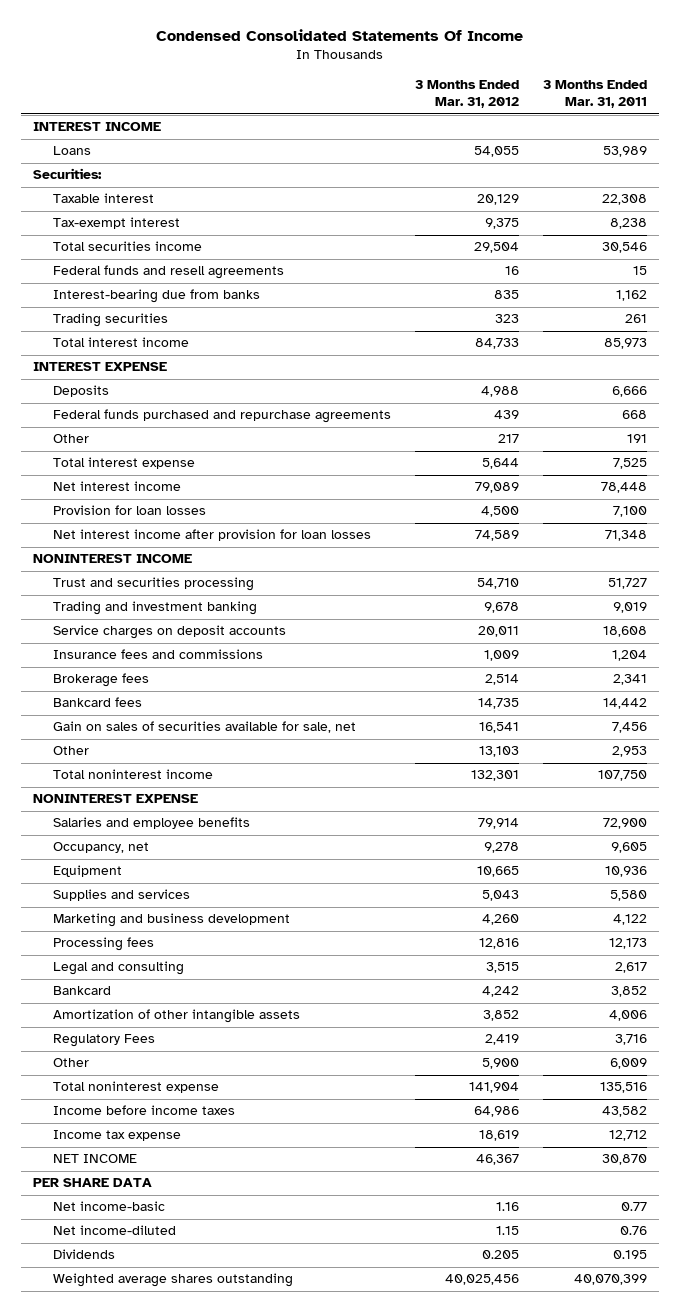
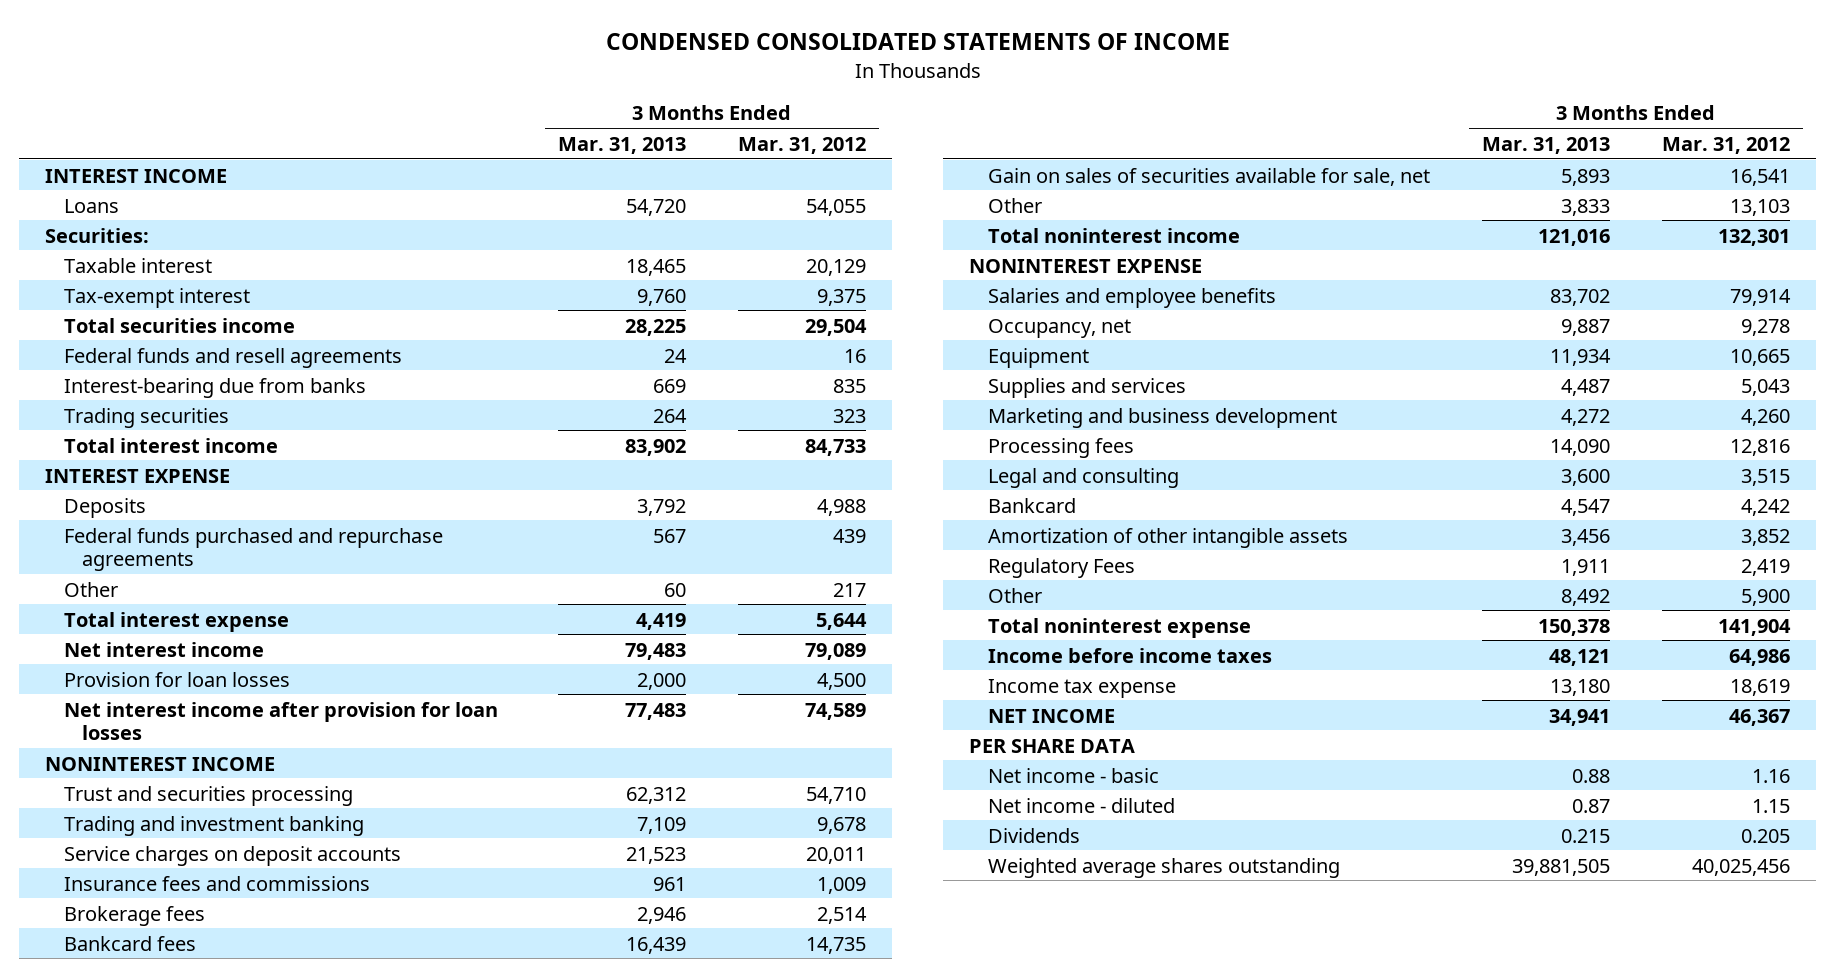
[155,29,523,42] Condensed Consolidated Statements Of Income -> [605,33,1230,51] CONDENSED CONSOLIDATED STATEMENTS OF INCOME
[543,80,648,109] 3 Months Ended Mar. 31, 2011 -> none
none -> [557,136,686,154] Mar. 31, 2013
[53,1201,166,1212] Net income-basic -> [987,767,1159,783] Net income - basic
[53,1225,177,1236] Net income-diluted -> [987,797,1175,813] Net income - diluted

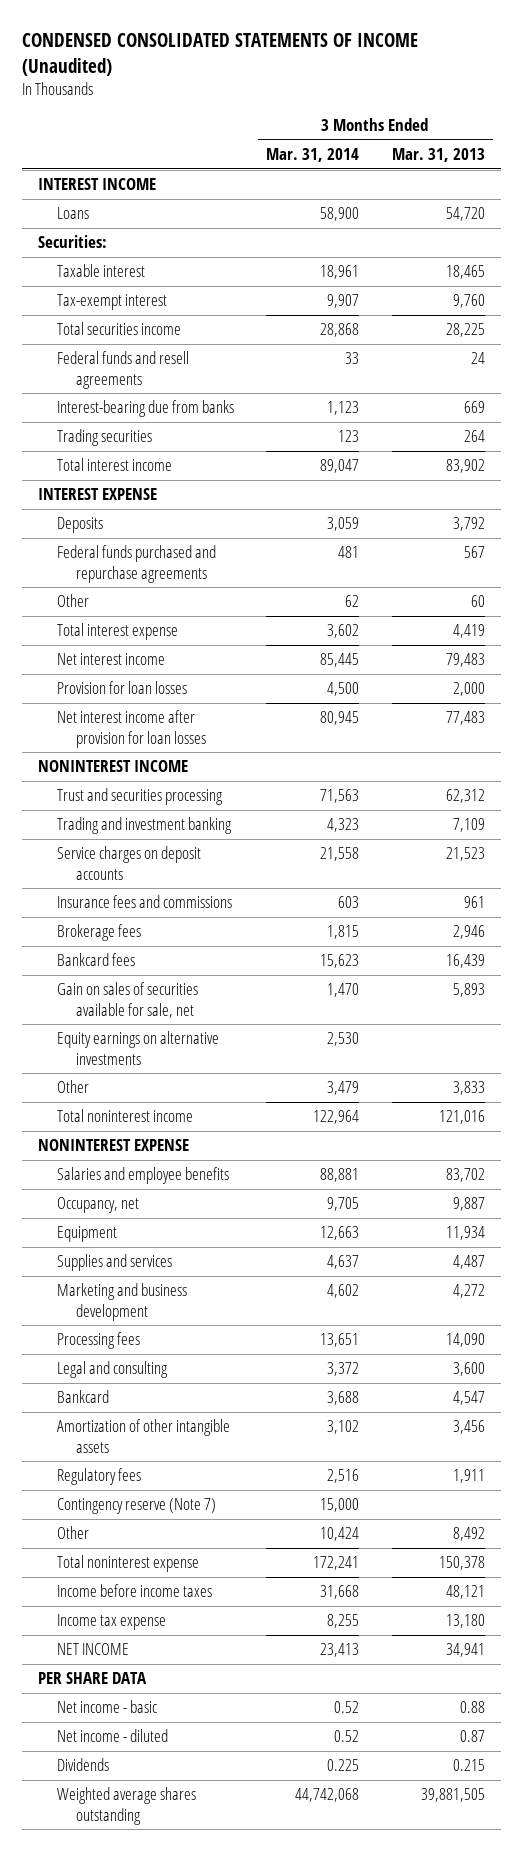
[605,33,1230,51] CONDENSED CONSOLIDATED STATEMENTS OF INCOME -> [21,33,418,76] CONDENSED CONSOLIDATED STATEMENTS OF INCOME (Unaudited)
[738,136,867,154] Mar. 31, 2012 -> none
none -> [266,148,360,163] Mar. 31, 2014
none -> [56,1031,219,1065] Equity earnings on alternative investments
[987,557,1135,578] Regulatory Fees -> [56,1468,141,1486] Regulatory fees
none -> [56,1498,216,1515] Contingency reserve (Note 7)

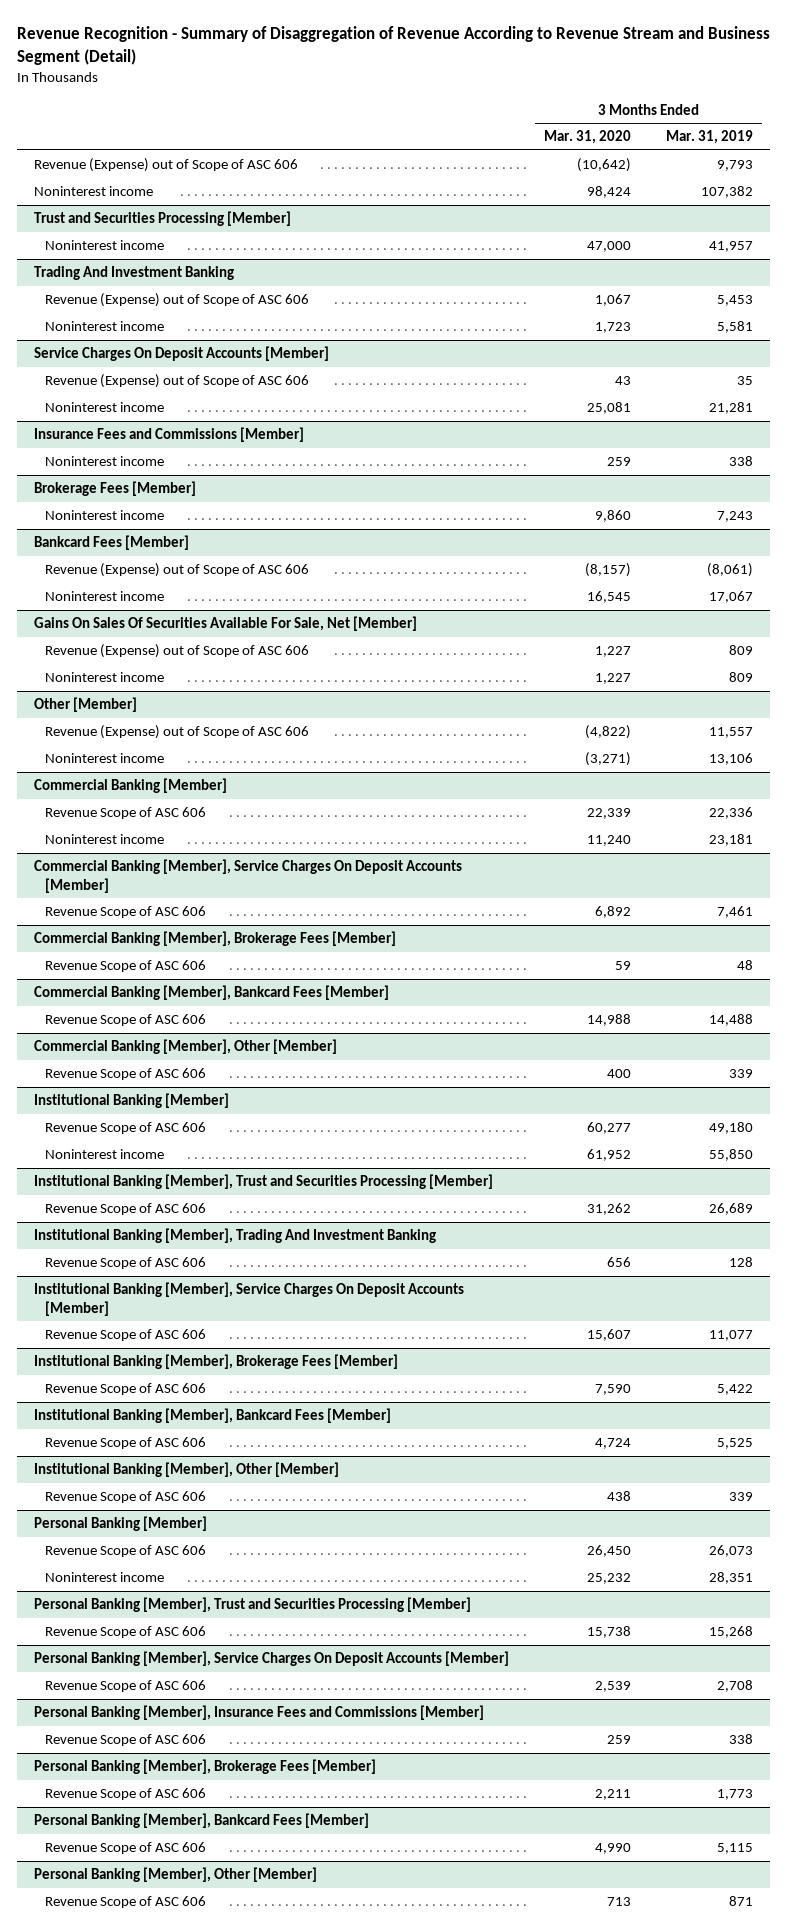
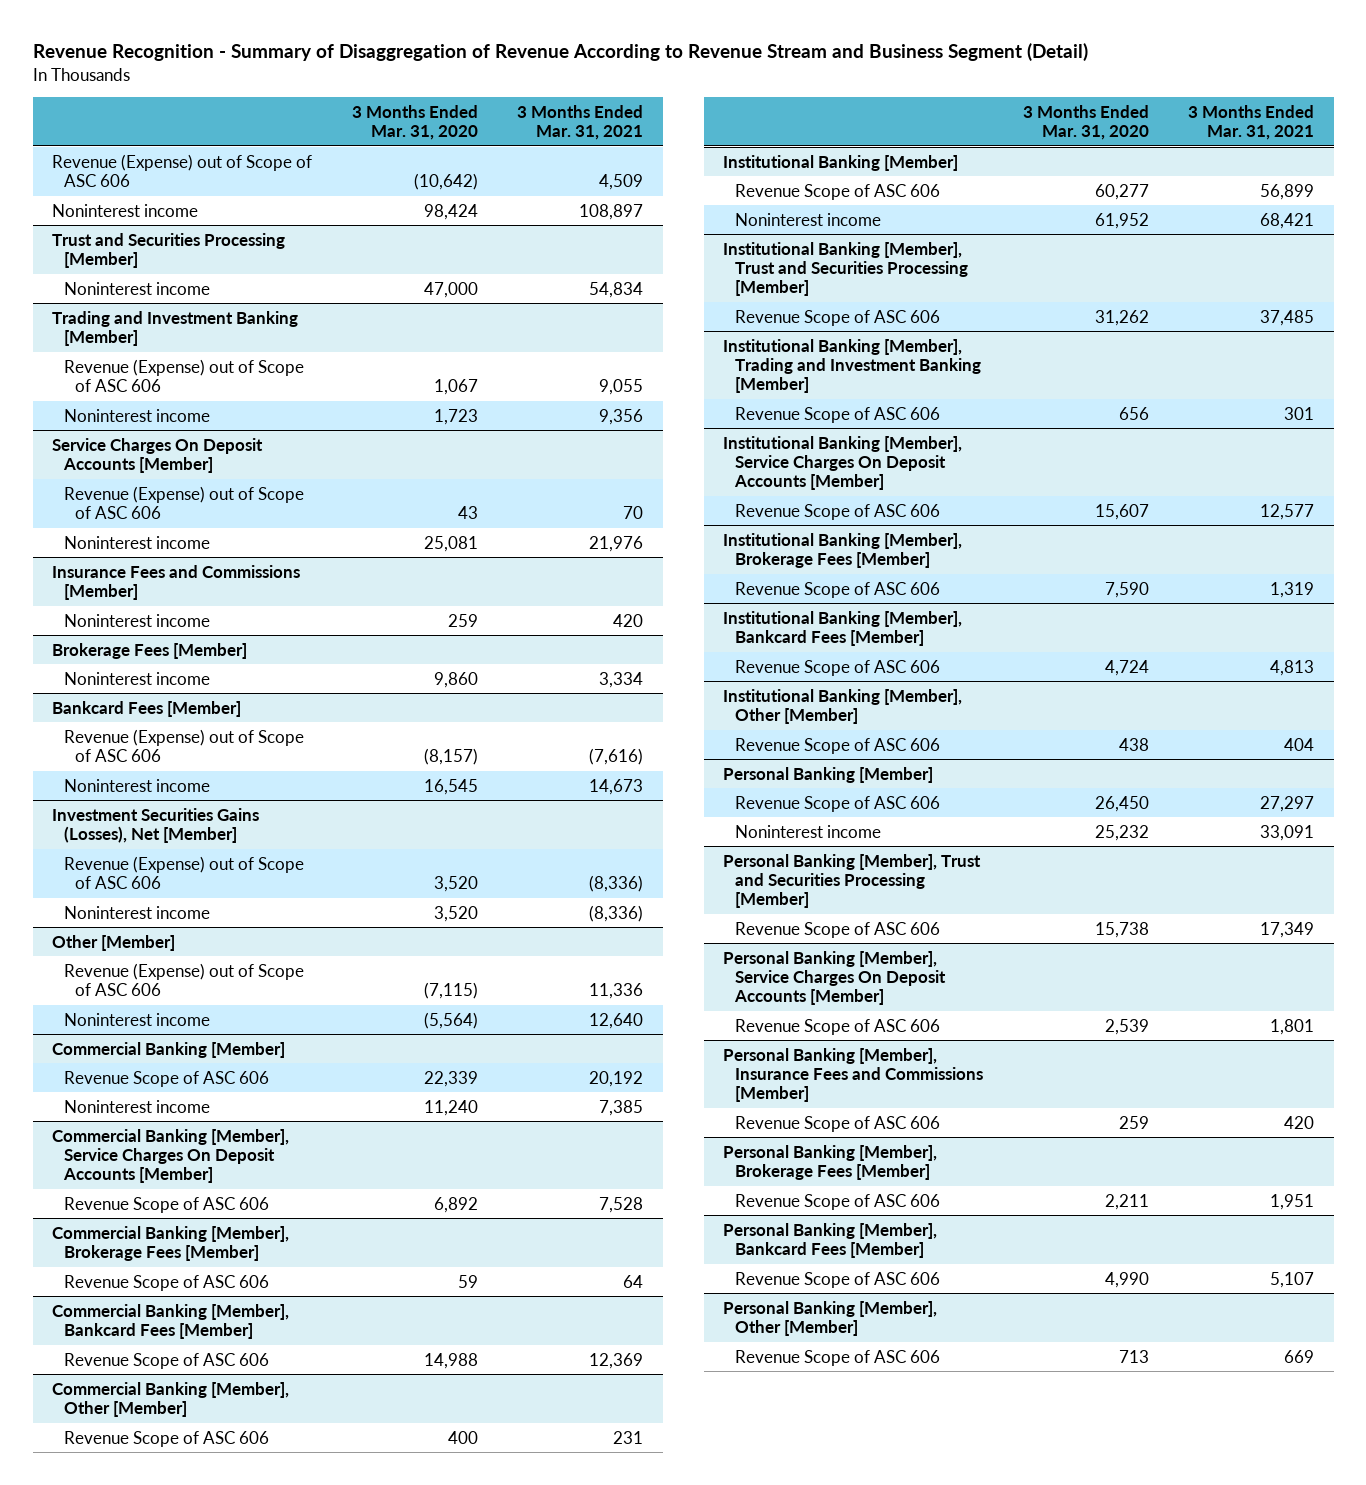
[666,130,754,145] Mar. 31, 2019 -> none
none -> [516,104,643,140] 3 Months Ended Mar. 31, 2021
[34,266,235,281] Trading And Investment Banking -> [52,310,299,346] Trading and Investment Banking [Member]
[34,616,418,632] Gains On Sales Of Securities Available For Sale, Net [Member] -> none
none -> [52,807,260,843] Investment Securities Gains (Losses), Net [Member]
[595,646,632,658] 1,227 -> [433,875,478,892] 3,520
[595,673,632,685] 1,227 -> [433,905,478,922] 3,520
[585,725,632,740] (4,822) -> [423,981,478,999] (7,115)
[585,752,632,767] (3,271) -> [423,1011,478,1029] (5,564)
[34,1228,437,1244] Institutional Banking [Member], Trading And Investment Banking -> [723,338,981,394] Institutional Banking [Member], Trading and Investment Banking [Member]

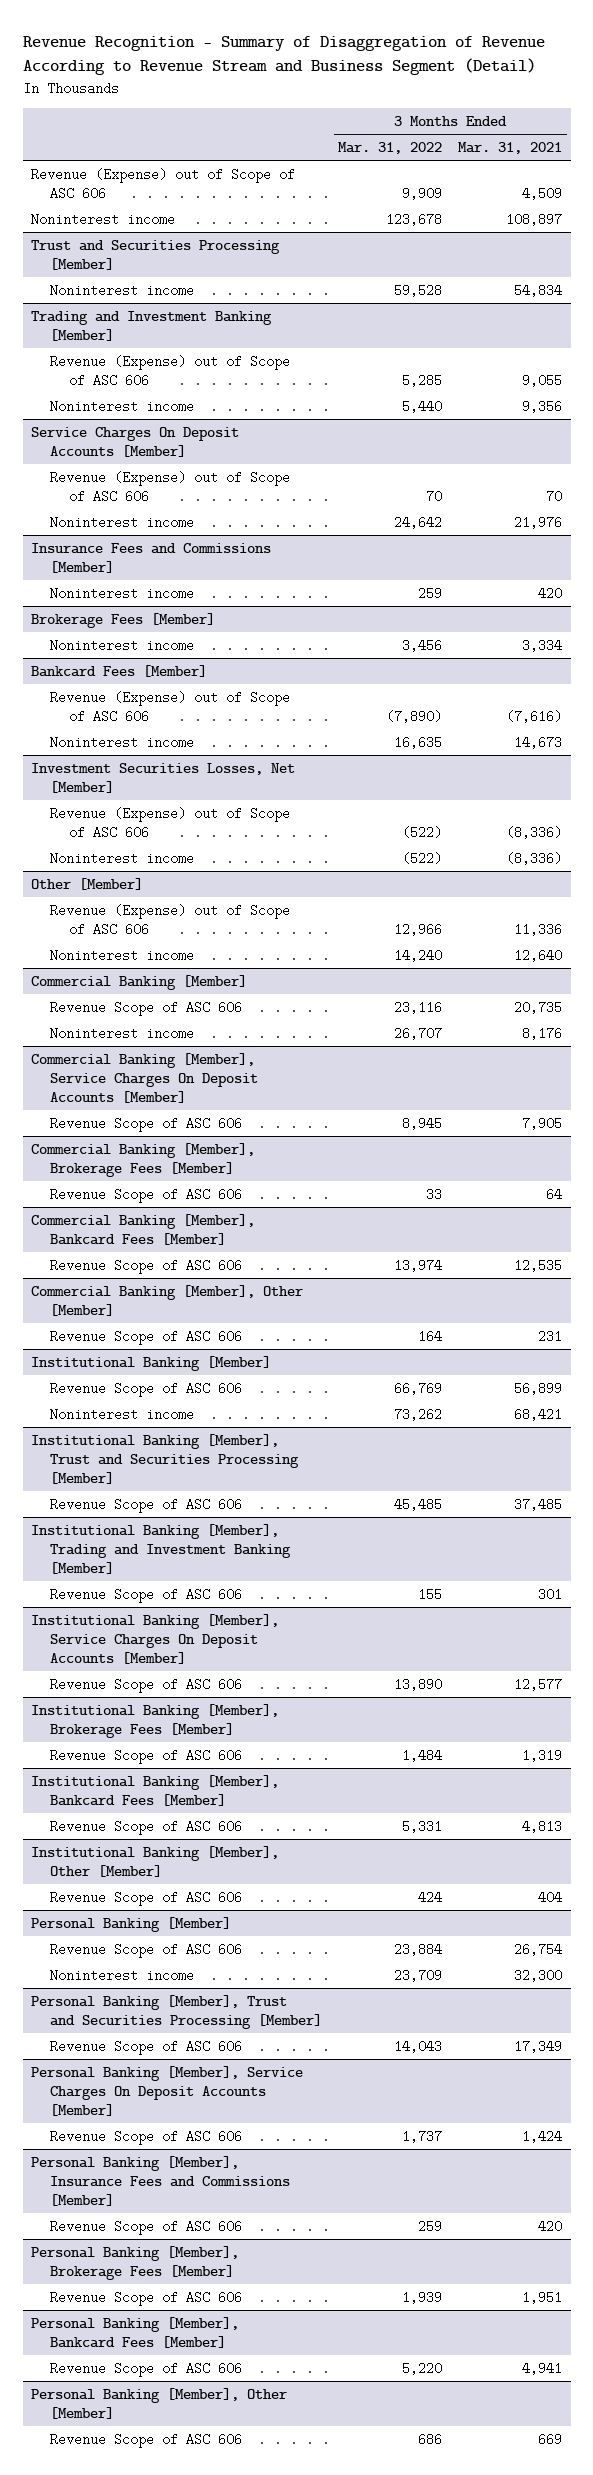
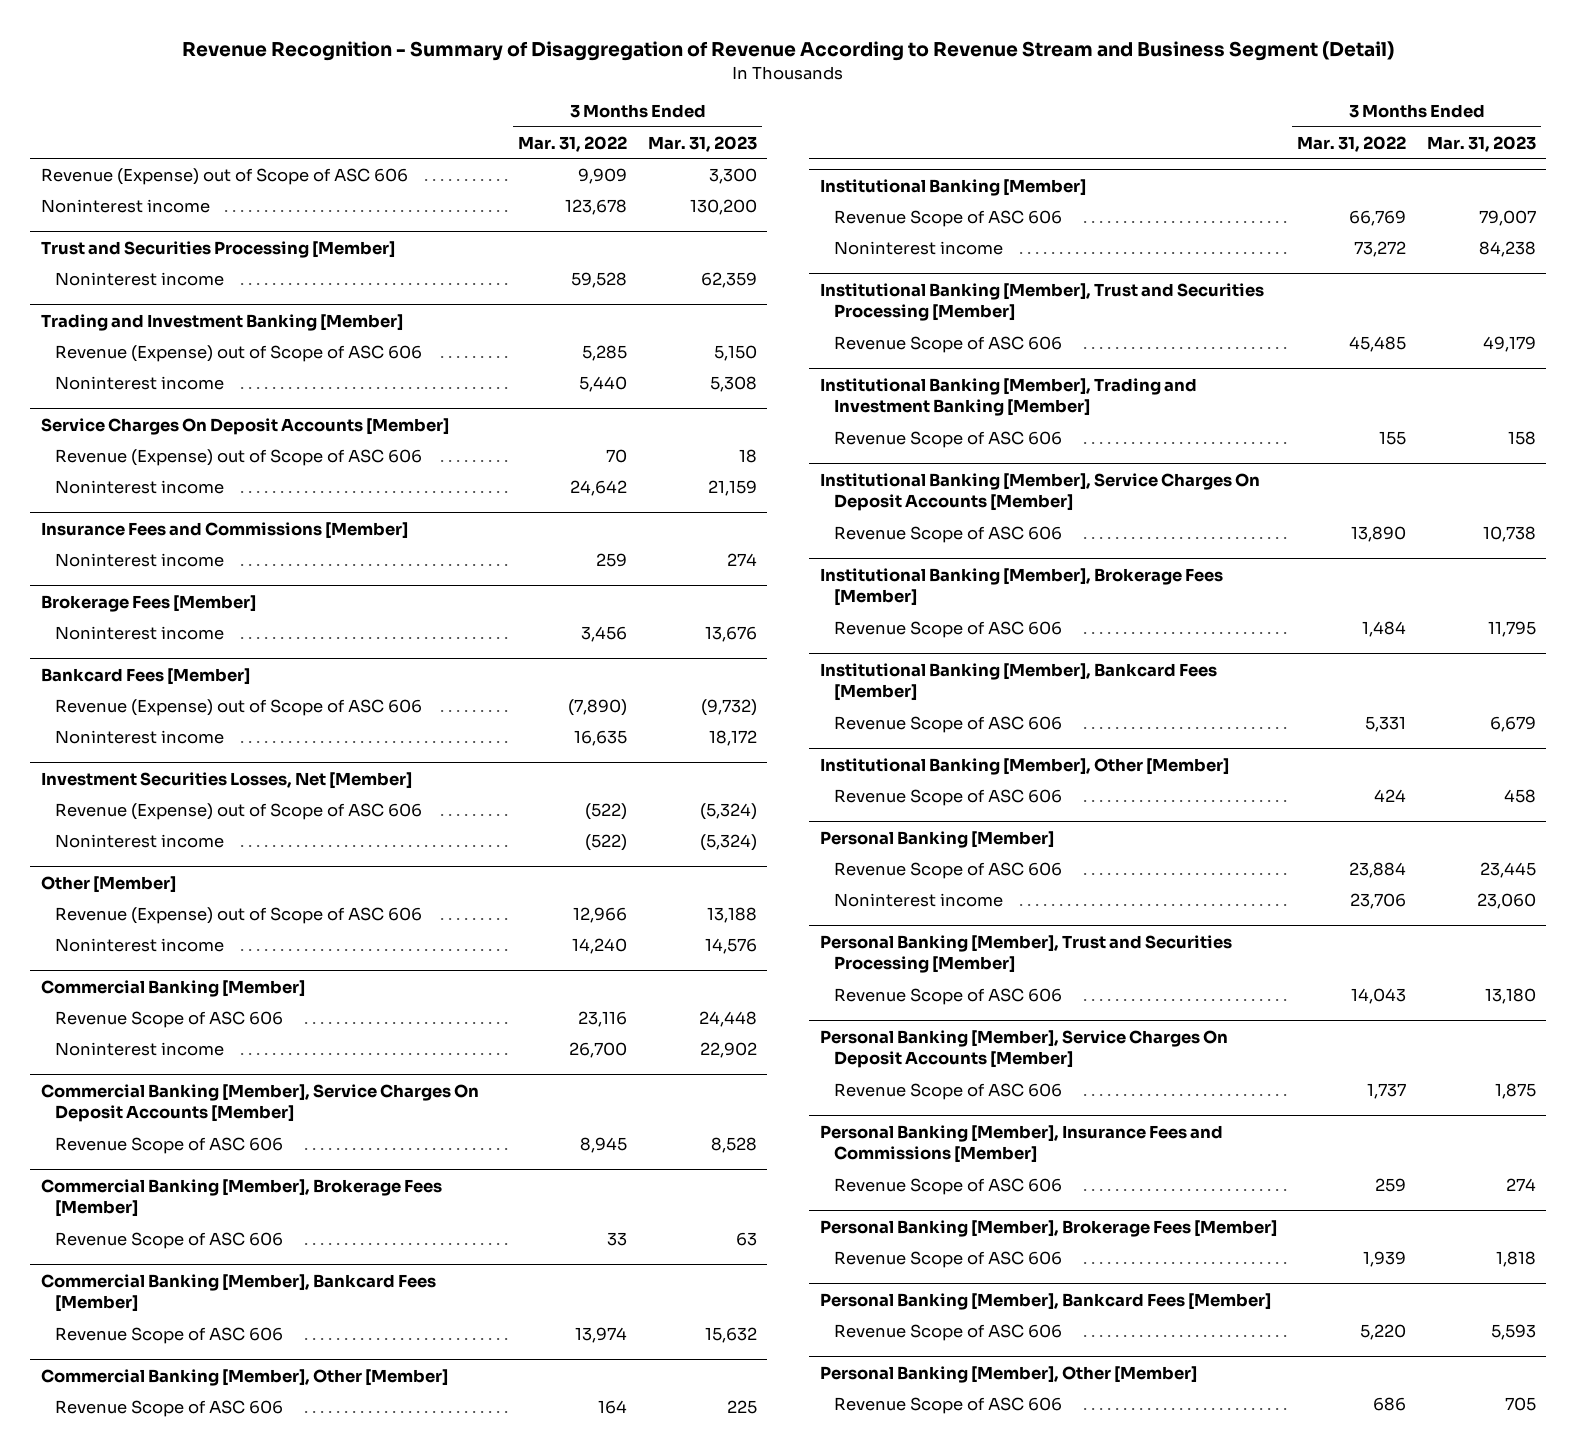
[458,142,563,155] Mar. 31, 2021 -> none
none -> [647,135,757,152] Mar. 31, 2023
[394,1026,443,1040] 26,707 -> [569,1041,628,1058] 26,700
[394,1407,443,1421] 73,262 -> [1354,240,1407,257] 73,272
[394,1968,443,1982] 23,709 -> [1350,892,1407,909] 23,706

